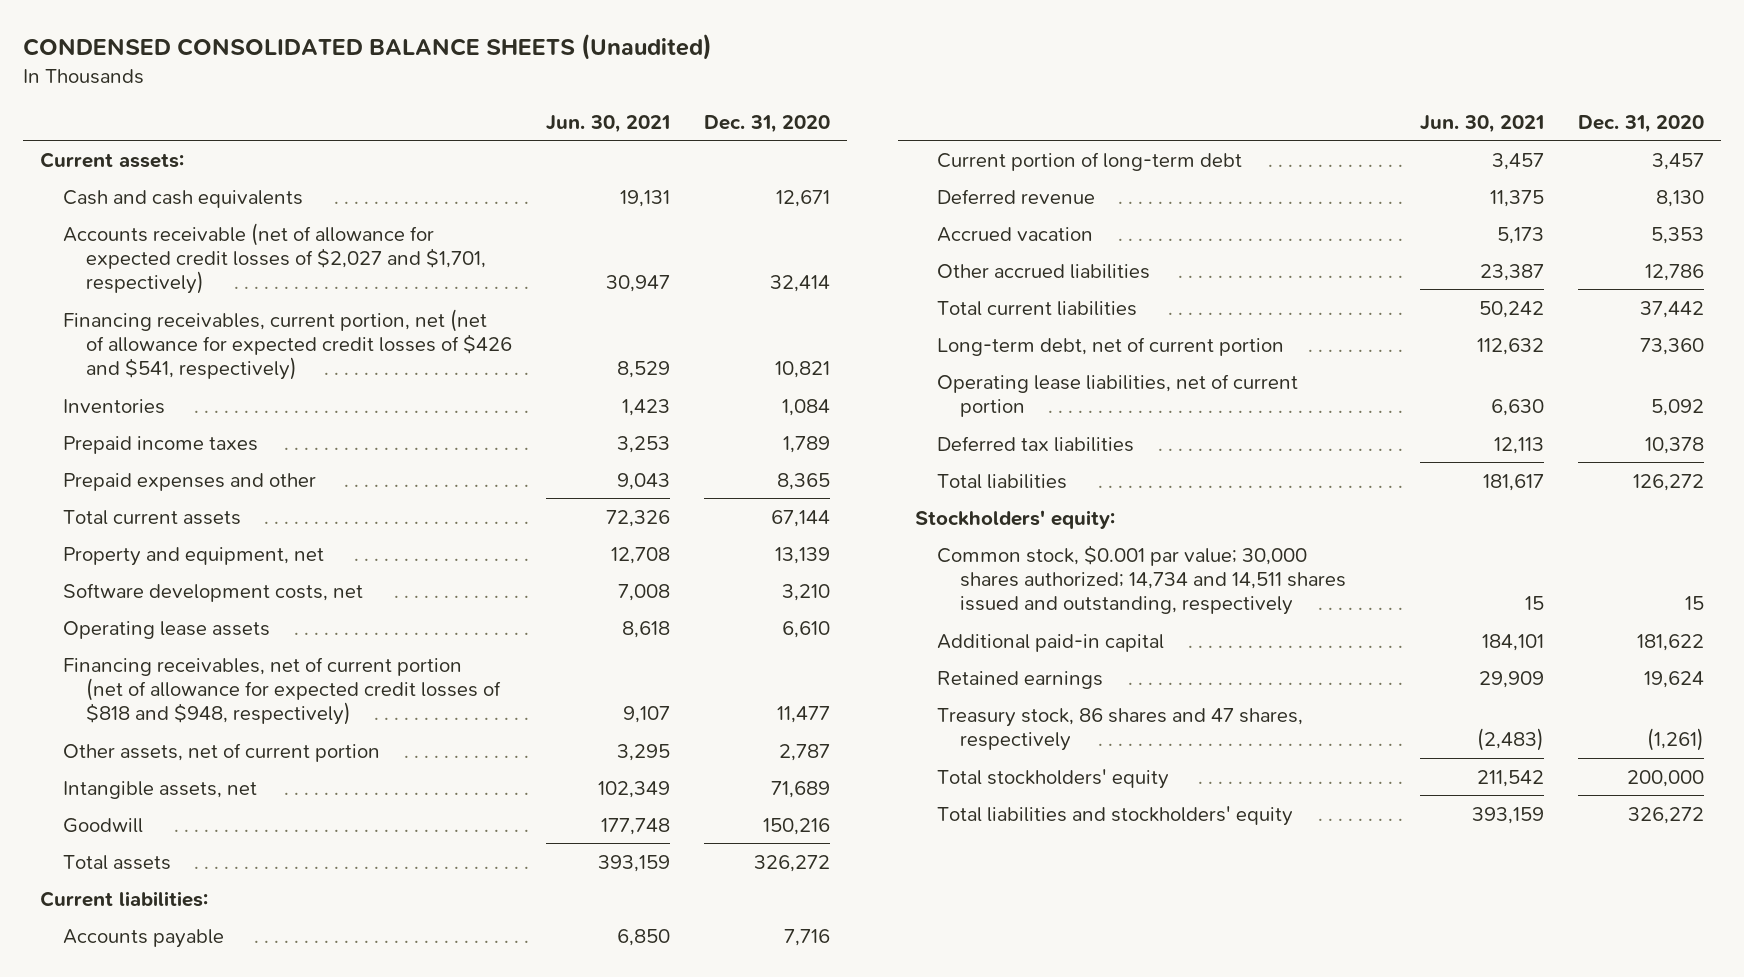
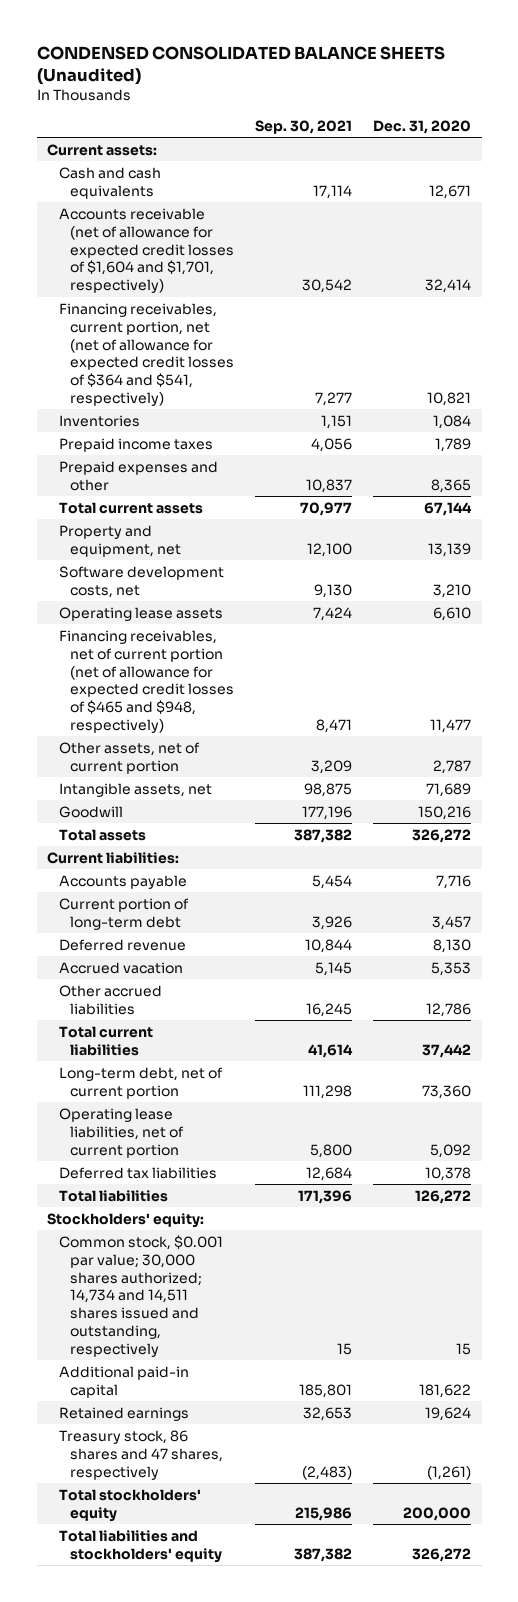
[545,114,670,133] Jun. 30, 2021 -> none
none -> [255,119,353,134] Sep. 30, 2021
[62,222,486,295] Accounts receivable (net of allowance for expected credit losses of $2,027 and $1,701, respectively) -> [58,207,235,294] Accounts receivable (net of allowance for expected credit losses of $1,604 and $1,701, respectively)
[62,308,512,381] Financing receivables, current portion, net (net of allowance for expected credit losses of $426 and $541, respectively) -> [58,302,235,406] Financing receivables, current portion, net (net of allowance for expected credit losses of $364 and $541, respectively)
[62,656,501,726] Financing receivables, net of current portion (net of allowance for expected credit losses of $818 and $948, respectively) -> [58,629,235,733] Financing receivables, net of current portion (net of allowance for expected credit losses of $465 and $948, respectively)

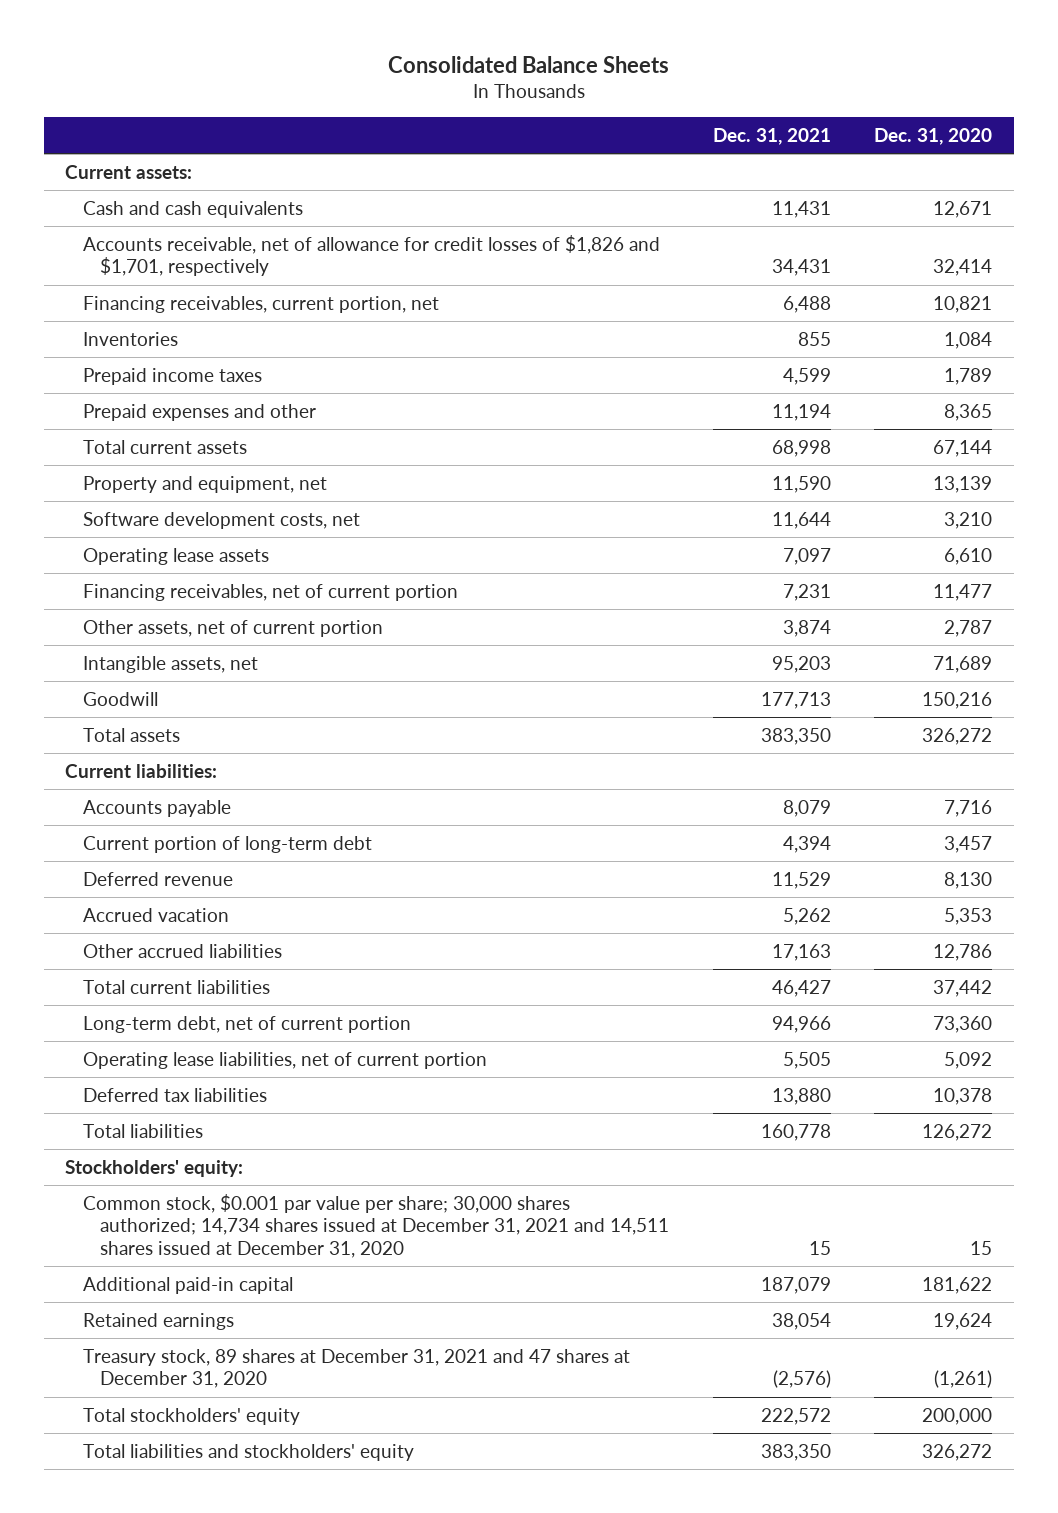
[36,45,445,85] CONDENSED CONSOLIDATED BALANCE SHEETS (Unaudited) -> [387,55,669,73] Consolidated Balance Sheets
[255,119,353,134] Sep. 30, 2021 -> none
none -> [712,127,831,145] Dec. 31, 2021
[58,207,235,294] Accounts receivable (net of allowance for expected credit losses of $1,604 and $1,701, respectively) -> [82,234,660,277] Accounts receivable, net of allowance for credit losses of $1,826 and $1,701, respectively
[58,302,235,406] Financing receivables, current portion, net (net of allowance for expected credit losses of $364 and $541, respectively) -> [82,295,439,313] Financing receivables, current portion, net
[58,629,235,733] Financing receivables, net of current portion (net of allowance for expected credit losses of $465 and $948, respectively) -> [82,583,458,601] Financing receivables, net of current portion
[58,1234,223,1357] Common stock, $0.001 par value; 30,000 shares authorized; 14,734 and 14,511 shares issued and outstanding, respectively -> [82,1193,670,1258] Common stock, $0.001 par value per share; 30,000 shares authorized; 14,734 shares issued at December 31, 2021 and 14,511 shares issued at December 31, 2020
[58,1429,224,1480] Treasury stock, 86 shares and 47 shares, respectively -> [82,1348,630,1389] Treasury stock, 89 shares at December 31, 2021 and 47 shares at December 31, 2020

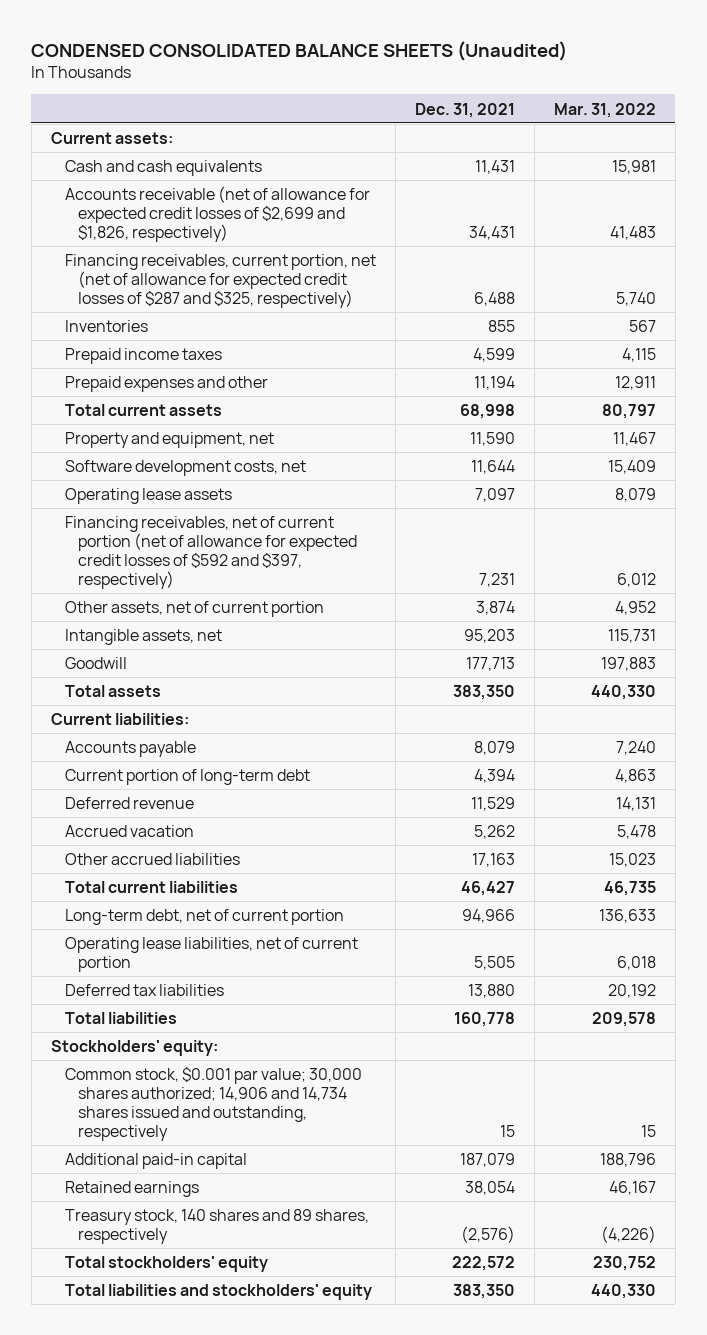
[387,55,669,73] Consolidated Balance Sheets -> [31,40,568,61] CONDENSED CONSOLIDATED BALANCE SHEETS (Unaudited)
[874,127,993,145] Dec. 31, 2020 -> none
none -> [553,102,656,118] Mar. 31, 2022
[82,234,660,277] Accounts receivable, net of allowance for credit losses of $1,826 and $1,701, respectively -> [64,186,370,242] Accounts receivable (net of allowance for expected credit losses of $2,699 and $1,826, respectively)
[82,295,439,313] Financing receivables, current portion, net -> [64,254,376,308] Financing receivables, current portion, net (net of allowance for expected credit losses of $287 and $325, respectively)
[82,583,458,601] Financing receivables, net of current portion -> [64,516,358,589] Financing receivables, net of current portion (net of allowance for expected credit losses of $592 and $397, respectively)
[82,1193,670,1258] Common stock, $0.001 par value per share; 30,000 shares authorized; 14,734 shares issued at December 31, 2021 and 14,511 shares issued at December 31, 2020 -> [64,1067,362,1141] Common stock, $0.001 par value; 30,000 shares authorized; 14,906 and 14,734 shares issued and outstanding, respectively
[82,1348,630,1389] Treasury stock, 89 shares at December 31, 2021 and 47 shares at December 31, 2020 -> [64,1209,369,1245] Treasury stock, 140 shares and 89 shares, respectively

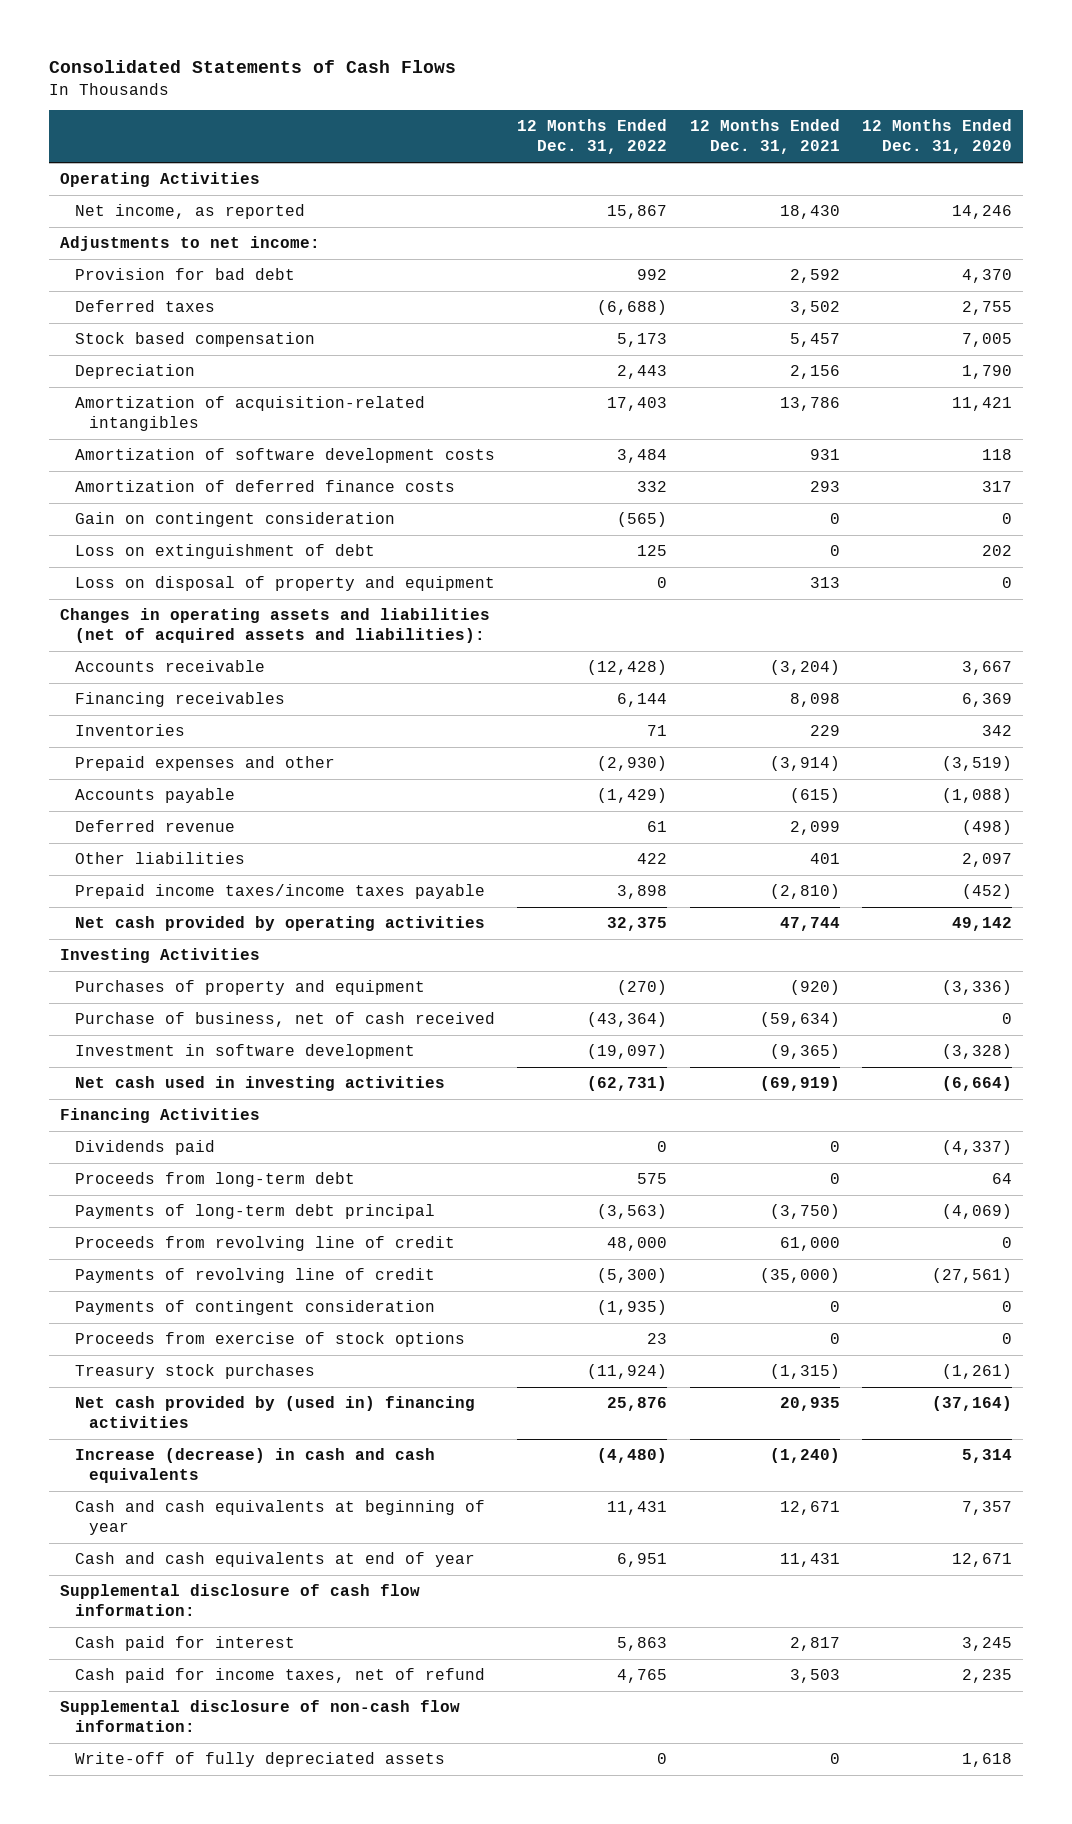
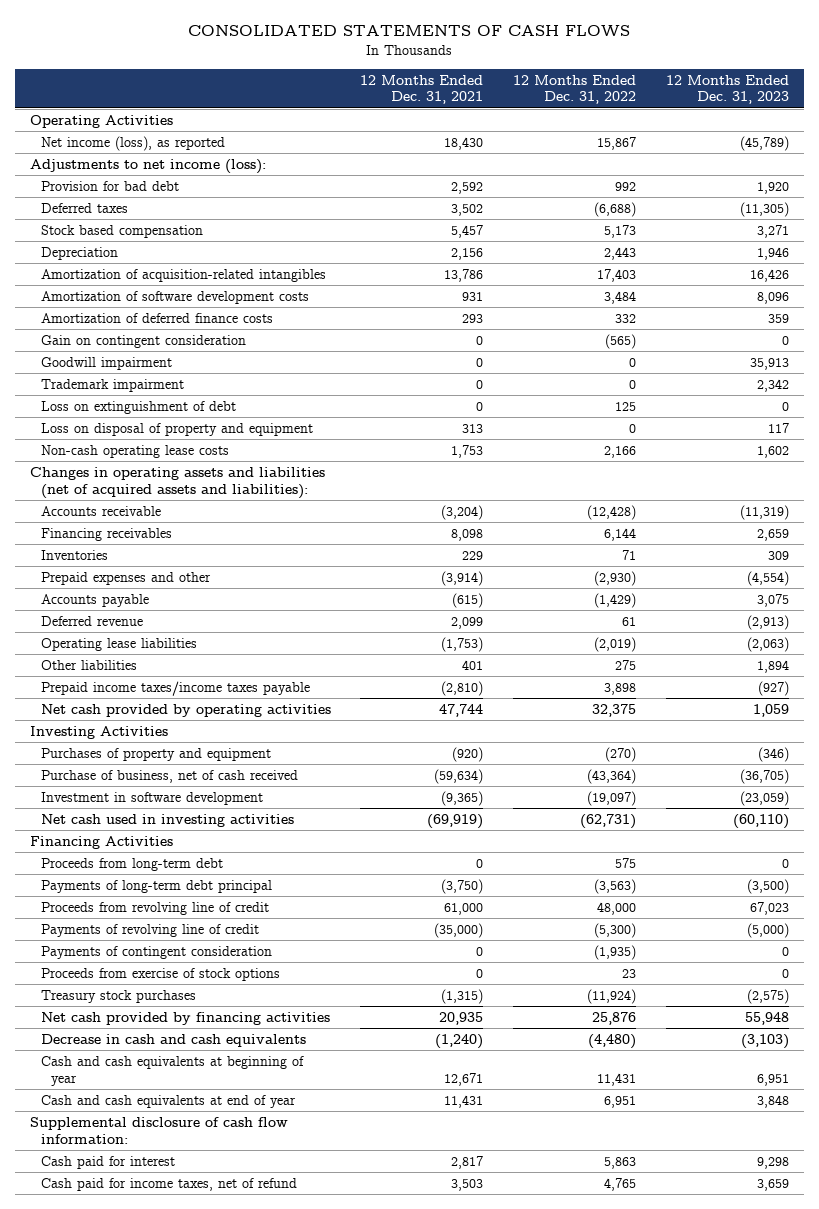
[48,60,456,74] Consolidated Statements of Cash Flows -> [188,25,631,37] CONSOLIDATED STATEMENTS OF CASH FLOWS
[862,119,1013,155] 12 Months Ended Dec. 31, 2020 -> none
none -> [665,74,789,105] 12 Months Ended Dec. 31, 2023
[74,203,305,219] Net income, as reported -> [40,135,225,151] Net income (loss), as reported
[60,235,321,251] Adjustments to net income: -> [29,158,266,174] Adjustments to net income (loss):
none -> [40,356,172,370] Goodwill impairment
none -> [40,378,184,392] Trademark impairment
none -> [40,444,229,458] Non-cash operating lease costs
none -> [40,637,197,651] Operating lease liabilities
[637,852,668,864] 422 -> [615,659,637,670] 275
[74,1139,215,1155] Dividends paid -> none
[74,1395,475,1429] Net cash provided by (used in) financing activities -> [40,1011,330,1025] Net cash provided by financing activities
[74,1447,435,1484] Increase (decrease) in cash and cash equivalents -> [40,1033,306,1047] Decrease in cash and cash equivalents
[60,1699,461,1733] Supplemental disclosure of non-cash flow information: -> none
[74,1751,445,1767] Write-off of fully depreciated assets -> none

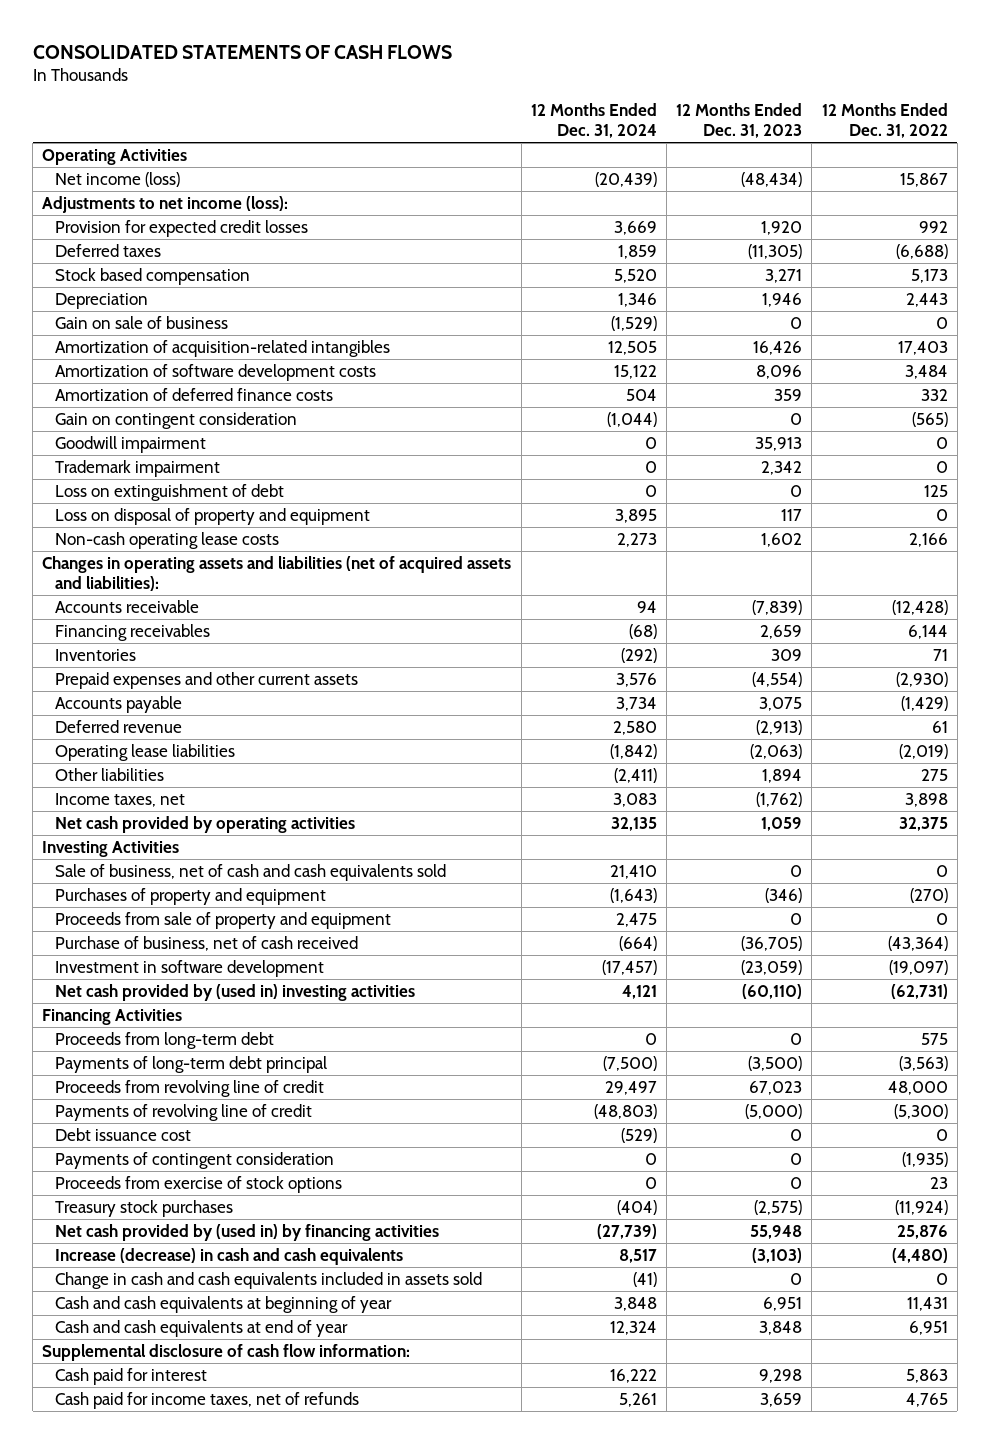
[360,74,484,105] 12 Months Ended Dec. 31, 2021 -> none
none -> [530,103,657,139] 12 Months Ended Dec. 31, 2024
[40,135,225,151] Net income (loss), as reported -> [55,171,181,187] Net income (loss)
[739,135,789,151] (45,789) -> [741,171,803,187] (48,434)
[40,180,179,191] Provision for bad debt -> [55,219,309,237] Provision for expected credit losses
none -> [55,315,229,329] Gain on sale of business
[739,504,789,520] (11,319) -> [752,599,803,615] (7,839)
[40,571,211,585] Prepaid expenses and other -> [55,671,359,689] Prepaid expenses and other current assets
[40,680,310,696] Prepaid income taxes/income taxes payable -> [55,792,186,807] Income taxes, net
[757,680,789,696] (927) -> [756,791,803,807] (1,762)
none -> [55,863,447,881] Sale of business, net of cash and cash equivalents sold
none -> [55,911,392,929] Proceeds from sale of property and equipment
[40,813,294,827] Net cash used in investing activities -> [55,983,416,1001] Net cash provided by (used in) investing activities
none -> [55,1127,192,1141] Debt issuance cost
[40,1011,330,1025] Net cash provided by financing activities -> [55,1223,440,1241] Net cash provided by (used in) by financing activities
[40,1033,306,1047] Decrease in cash and cash equivalents -> [55,1247,404,1265] Increase (decrease) in cash and cash equivalents
none -> [55,1271,483,1289] Change in cash and cash equivalents included in assets sold
[40,1177,297,1191] Cash paid for income taxes, net of refund -> [55,1391,360,1409] Cash paid for income taxes, net of refunds

